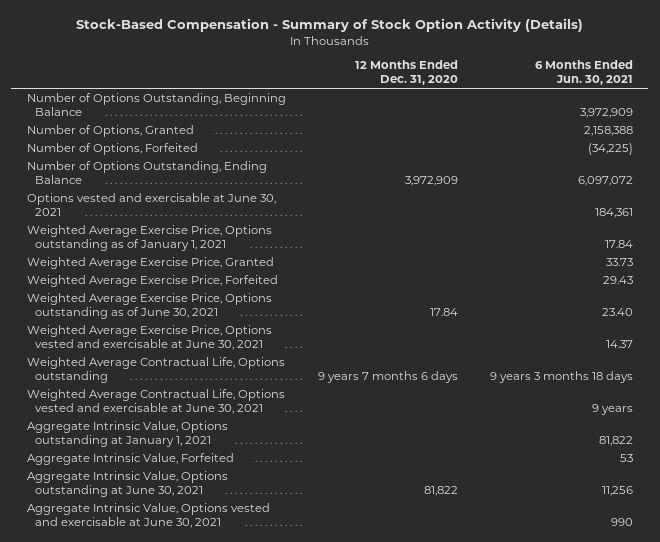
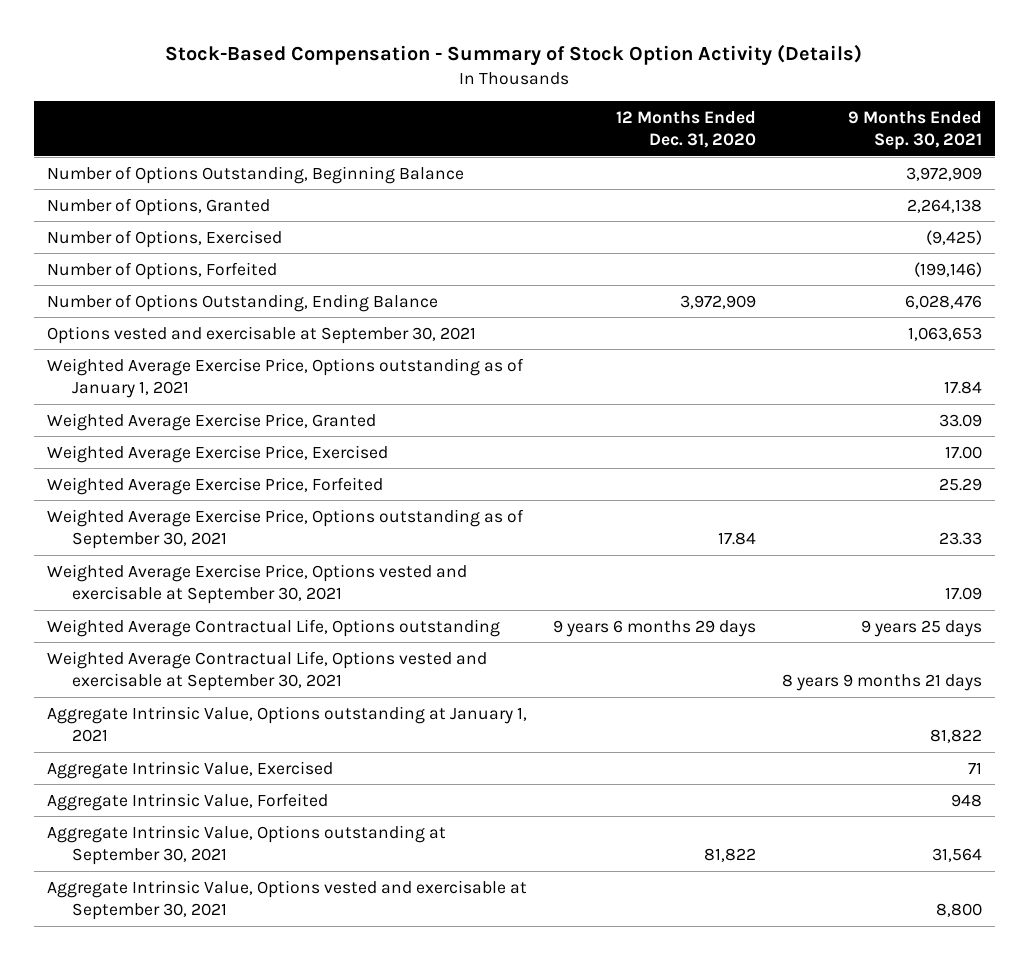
[534,60,633,86] 6 Months Ended Jun. 30, 2021 -> none
none -> [848,110,983,150] 9 Months Ended Sep. 30, 2021
none -> [46,229,282,248] Number of Options, Exercised
[27,193,277,217] Options vested and exercisable at June 30, 2021 -> [46,325,476,344] Options vested and exercisable at September 30, 2021
none -> [46,444,388,463] Weighted Average Exercise Price, Exercised
[27,293,273,320] Weighted Average Exercise Price, Options outstanding as of June 30, 2021 -> [46,508,524,550] Weighted Average Exercise Price, Options outstanding as of September 30, 2021
[27,325,273,351] Weighted Average Exercise Price, Options vested and exercisable at June 30, 2021 -> [46,563,467,605] Weighted Average Exercise Price, Options vested and exercisable at September 30, 2021
[317,371,458,384] 9 years 7 months 6 days -> [552,619,756,637] 9 years 6 months 29 days
[27,389,286,415] Weighted Average Contractual Life, Options vested and exercisable at June 30, 2021 -> [46,650,487,692] Weighted Average Contractual Life, Options vested and exercisable at September 30, 2021
none -> [46,760,333,779] Aggregate Intrinsic Value, Exercised
[27,471,229,498] Aggregate Intrinsic Value, Options outstanding at June 30, 2021 -> [46,824,446,866] Aggregate Intrinsic Value, Options outstanding at September 30, 2021
[27,503,271,529] Aggregate Intrinsic Value, Options vested and exercisable at June 30, 2021 -> [46,879,527,921] Aggregate Intrinsic Value, Options vested and exercisable at September 30, 2021

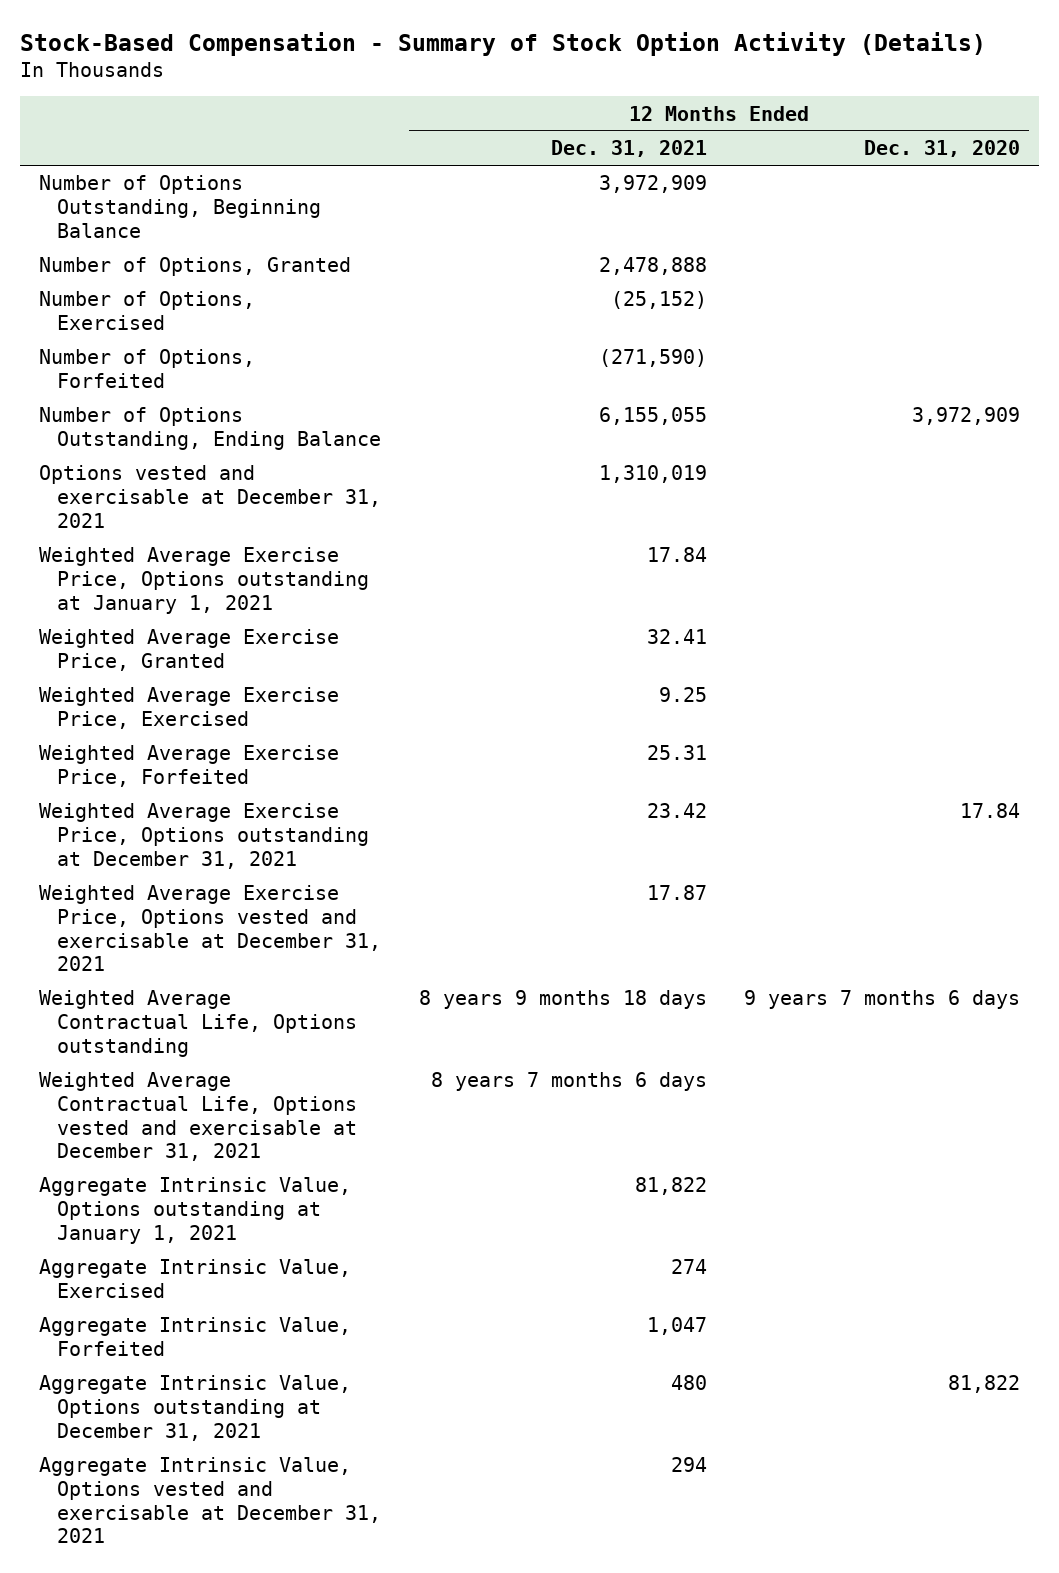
[848,110,983,150] 9 Months Ended Sep. 30, 2021 -> none
none -> [550,140,707,158] Dec. 31, 2021
[46,325,476,344] Options vested and exercisable at September 30, 2021 -> [39,465,382,528] Options vested and exercisable at December 31, 2021
[46,357,524,399] Weighted Average Exercise Price, Options outstanding as of January 1, 2021 -> [39,547,370,614] Weighted Average Exercise Price, Options outstanding at January 1, 2021
[46,508,524,550] Weighted Average Exercise Price, Options outstanding as of September 30, 2021 -> [39,803,370,869] Weighted Average Exercise Price, Options outstanding at December 31, 2021
[46,563,467,605] Weighted Average Exercise Price, Options vested and exercisable at September 30, 2021 -> [39,885,382,972] Weighted Average Exercise Price, Options vested and exercisable at December 31, 2021
[552,619,756,637] 9 years 6 months 29 days -> [744,990,1021,1010] 9 years 7 months 6 days
[46,650,487,692] Weighted Average Contractual Life, Options vested and exercisable at September 30, 2021 -> [39,1072,358,1162] Weighted Average Contractual Life, Options vested and exercisable at December 31, 2021
[46,824,446,866] Aggregate Intrinsic Value, Options outstanding at September 30, 2021 -> [39,1375,352,1441] Aggregate Intrinsic Value, Options outstanding at December 31, 2021
[46,879,527,921] Aggregate Intrinsic Value, Options vested and exercisable at September 30, 2021 -> [39,1457,382,1544] Aggregate Intrinsic Value, Options vested and exercisable at December 31, 2021

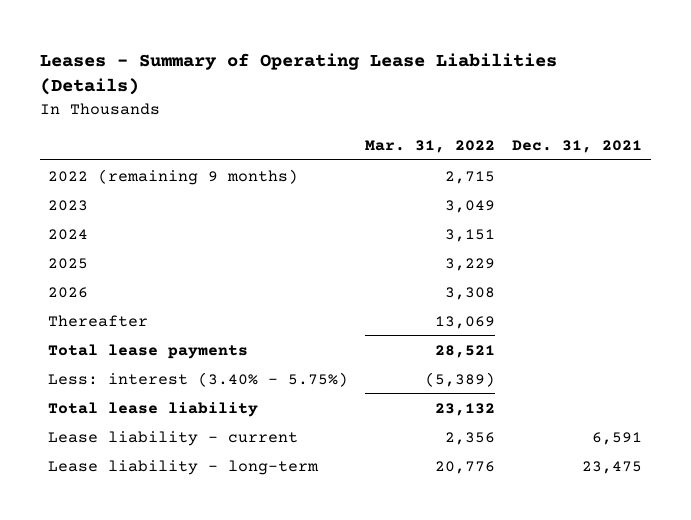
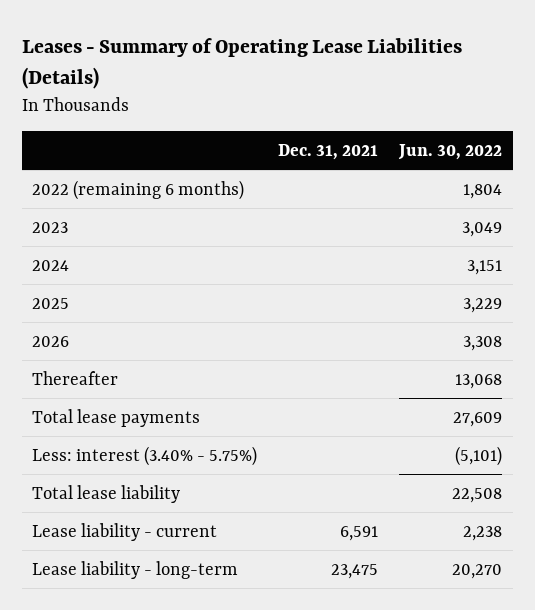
[365,140,496,154] Mar. 31, 2022 -> none
none -> [398,143,503,160] Jun. 30, 2022
[48,168,299,185] 2022 (remaining 9 months) -> [32,179,245,200] 2022 (remaining 6 months)

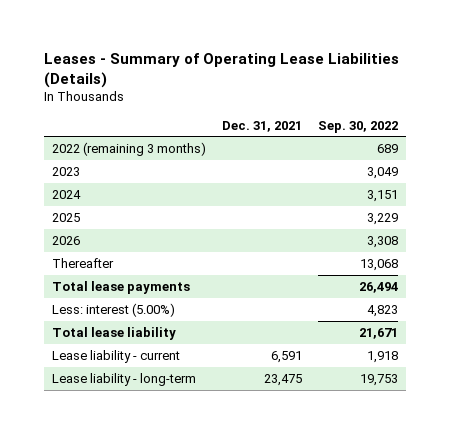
[398,143,503,160] Jun. 30, 2022 -> none
none -> [317,120,398,133] Sep. 30, 2022
[32,179,245,200] 2022 (remaining 6 months) -> [51,141,206,156] 2022 (remaining 3 months)
[32,445,258,466] Less: interest (3.40% - 5.75%) -> [51,302,175,317] Less: interest (5.00%)

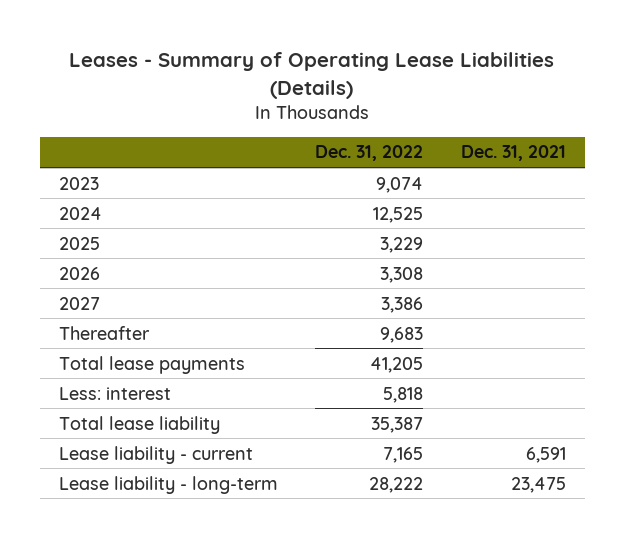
[317,120,398,133] Sep. 30, 2022 -> none
none -> [315,145,424,162] Dec. 31, 2022
[51,141,206,156] 2022 (remaining 3 months) -> none
none -> [58,296,100,310] 2027
[51,302,175,317] Less: interest (5.00%) -> [58,386,171,400] Less: interest

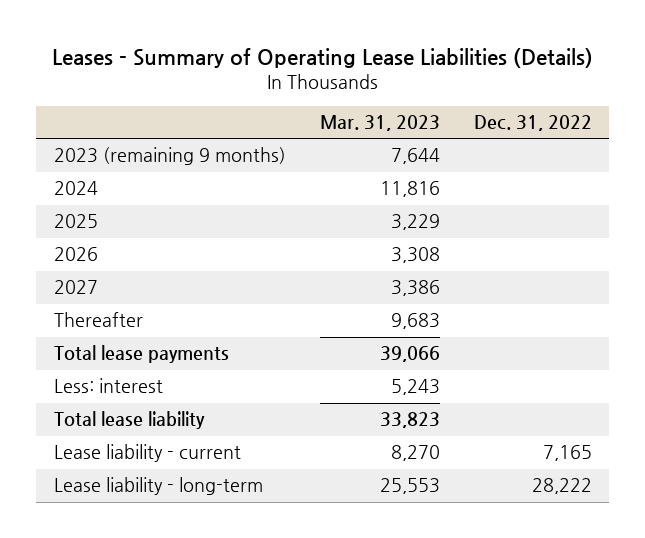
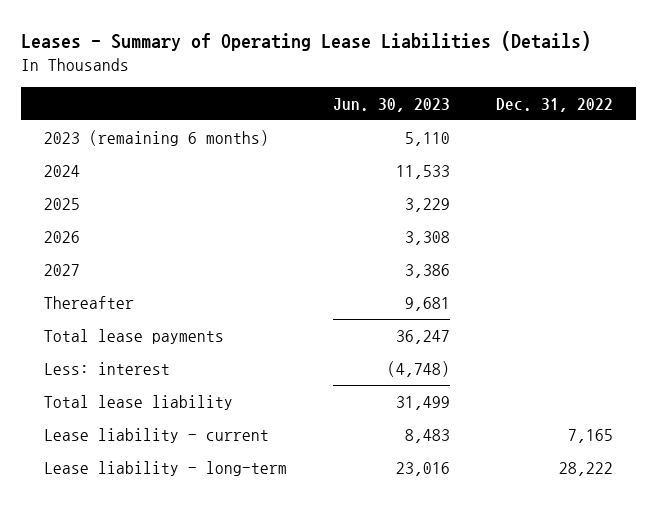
[319,114,440,131] Mar. 31, 2023 -> none
none -> [332,97,450,112] Jun. 30, 2023
[53,147,286,166] 2023 (remaining 9 months) -> [43,130,269,147] 2023 (remaining 6 months)

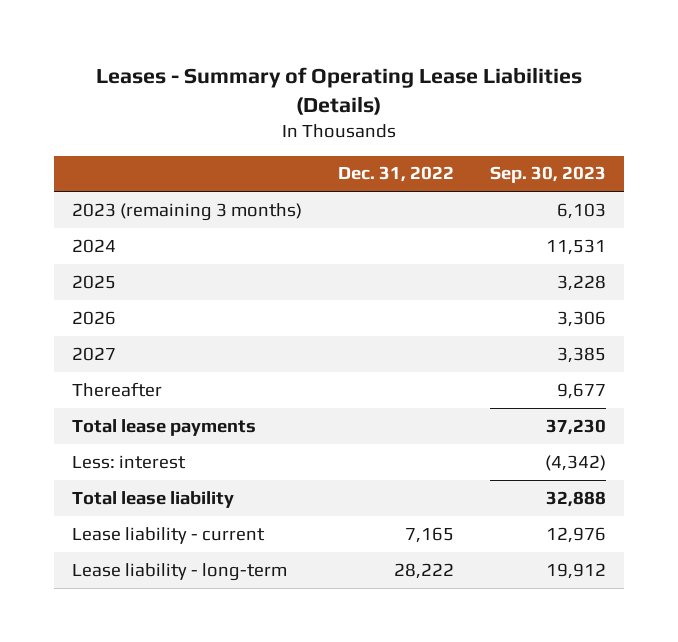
[332,97,450,112] Jun. 30, 2023 -> none
none -> [489,166,606,184] Sep. 30, 2023
[43,130,269,147] 2023 (remaining 6 months) -> [71,202,302,221] 2023 (remaining 3 months)

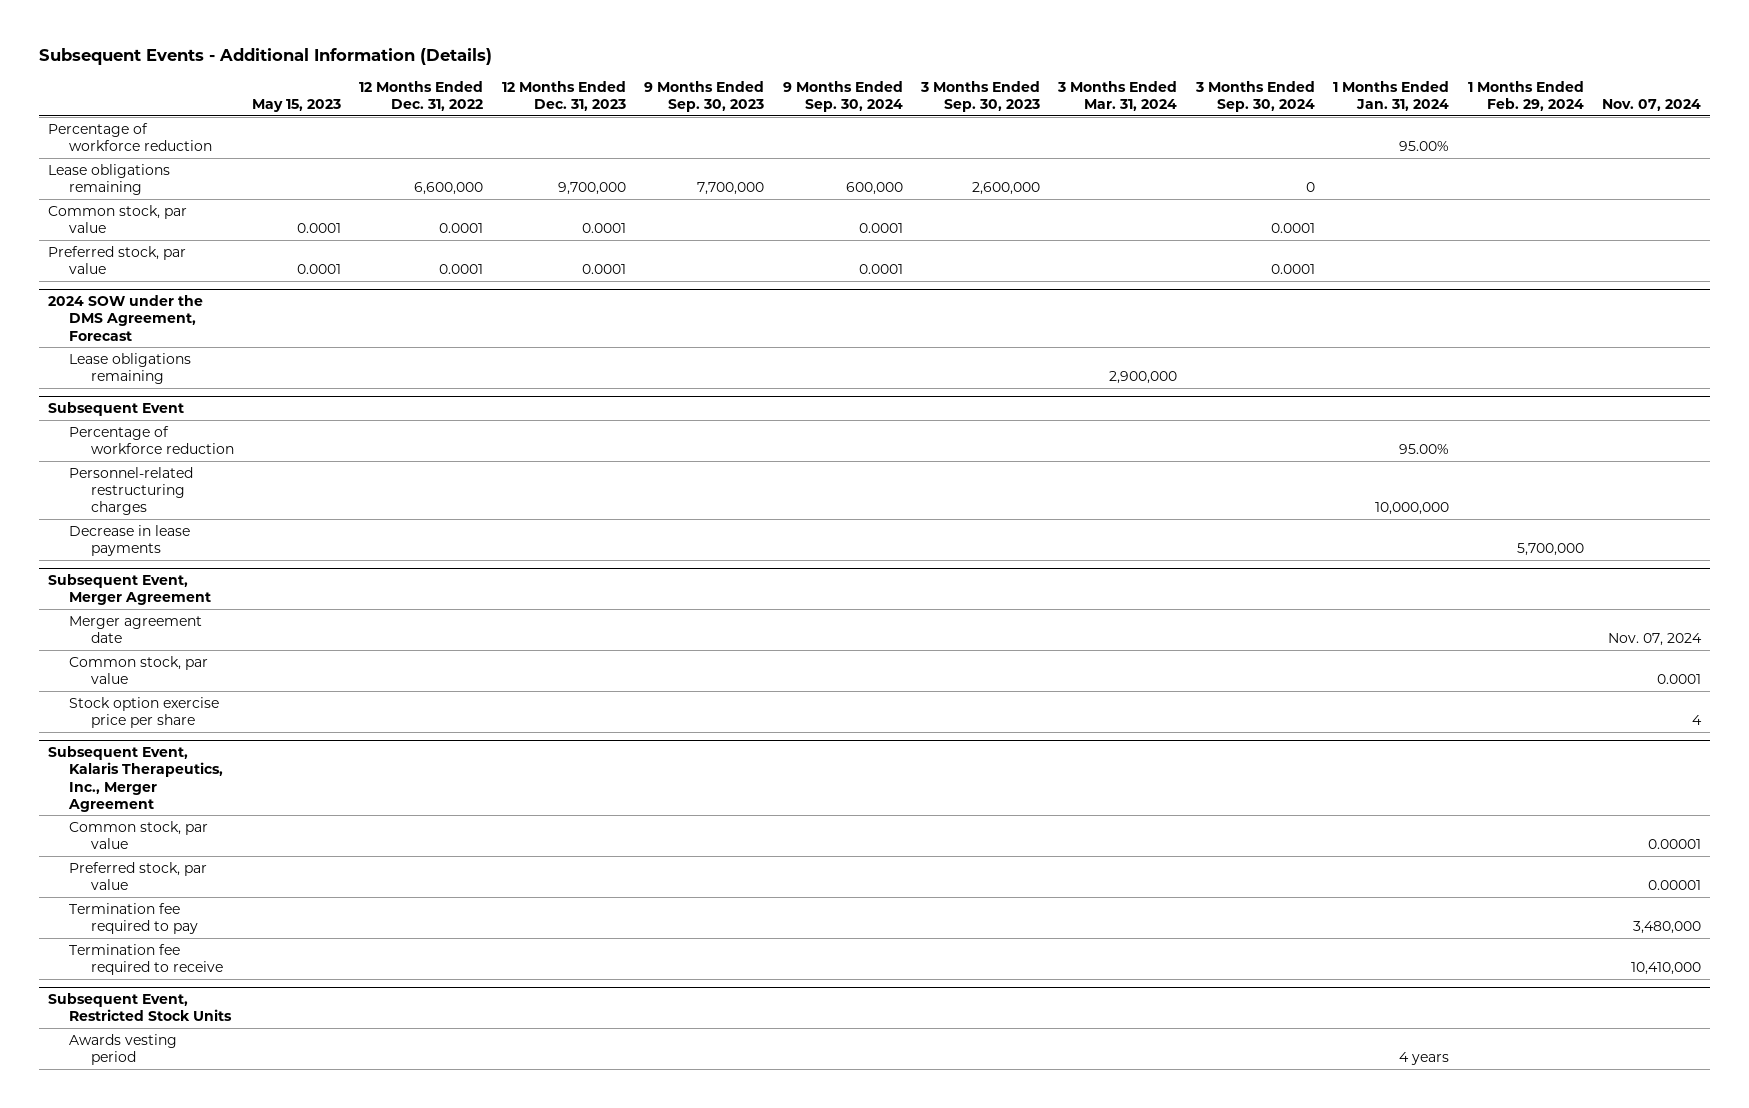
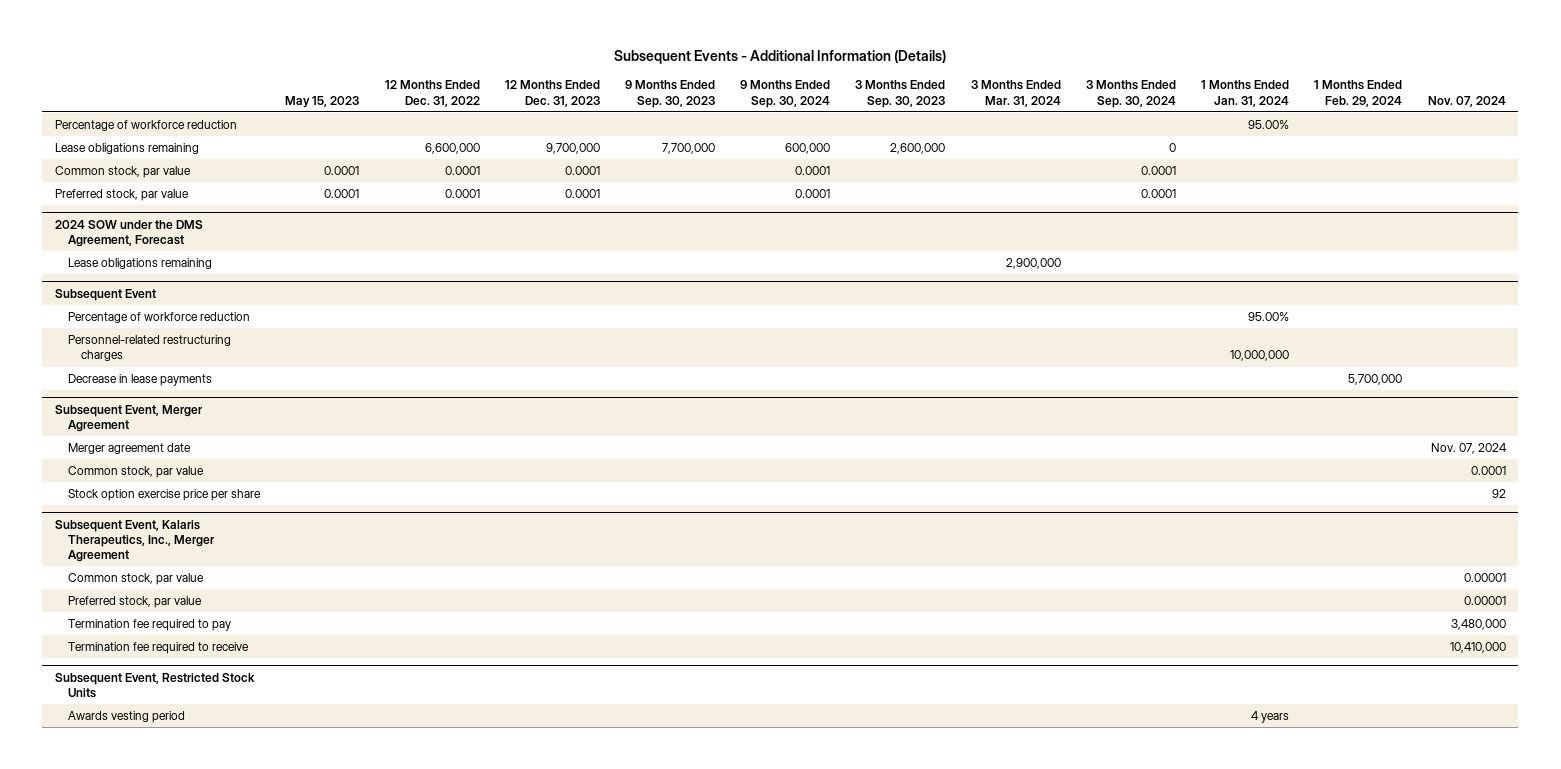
[1692,714,1703,725] 4 -> [1491,489,1506,499] 92

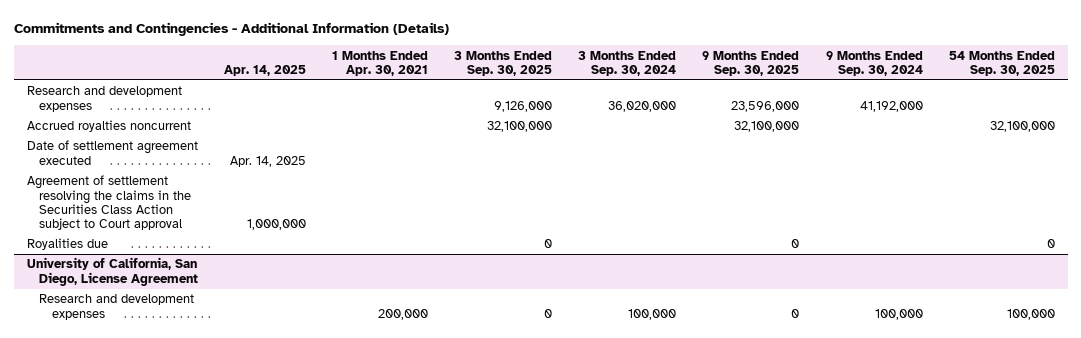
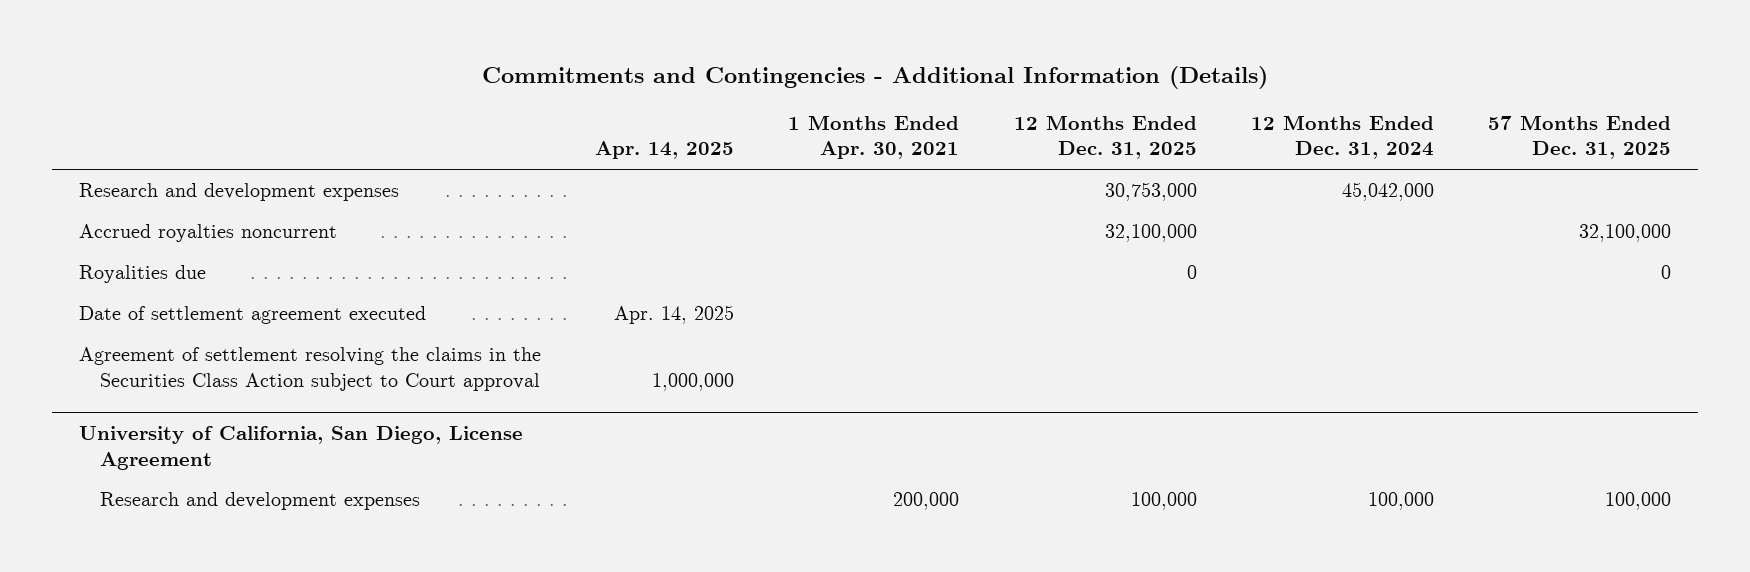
[454,50,553,76] 3 Months Ended Sep. 30, 2025 -> none
[578,50,677,76] 3 Months Ended Sep. 30, 2024 -> none
[702,50,800,76] 9 Months Ended Sep. 30, 2025 -> none
[825,50,923,76] 9 Months Ended Sep. 30, 2024 -> none
[948,50,1055,76] 54 Months Ended Sep. 30, 2025 -> none
none -> [1013,114,1197,160] 12 Months Ended Dec. 31, 2025
none -> [1250,114,1434,160] 12 Months Ended Dec. 31, 2024
none -> [1487,114,1671,160] 57 Months Ended Dec. 31, 2025
[26,238,108,251] Royalities due -> [79,265,207,284] Royalities due

